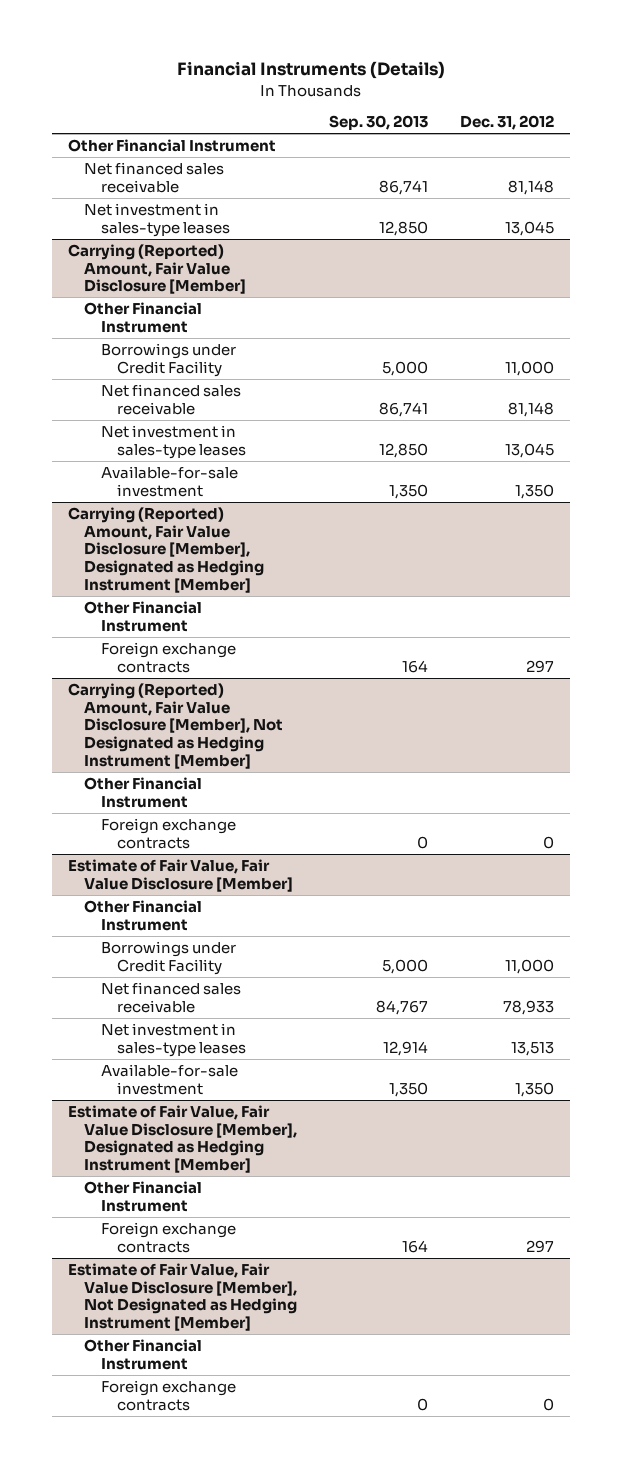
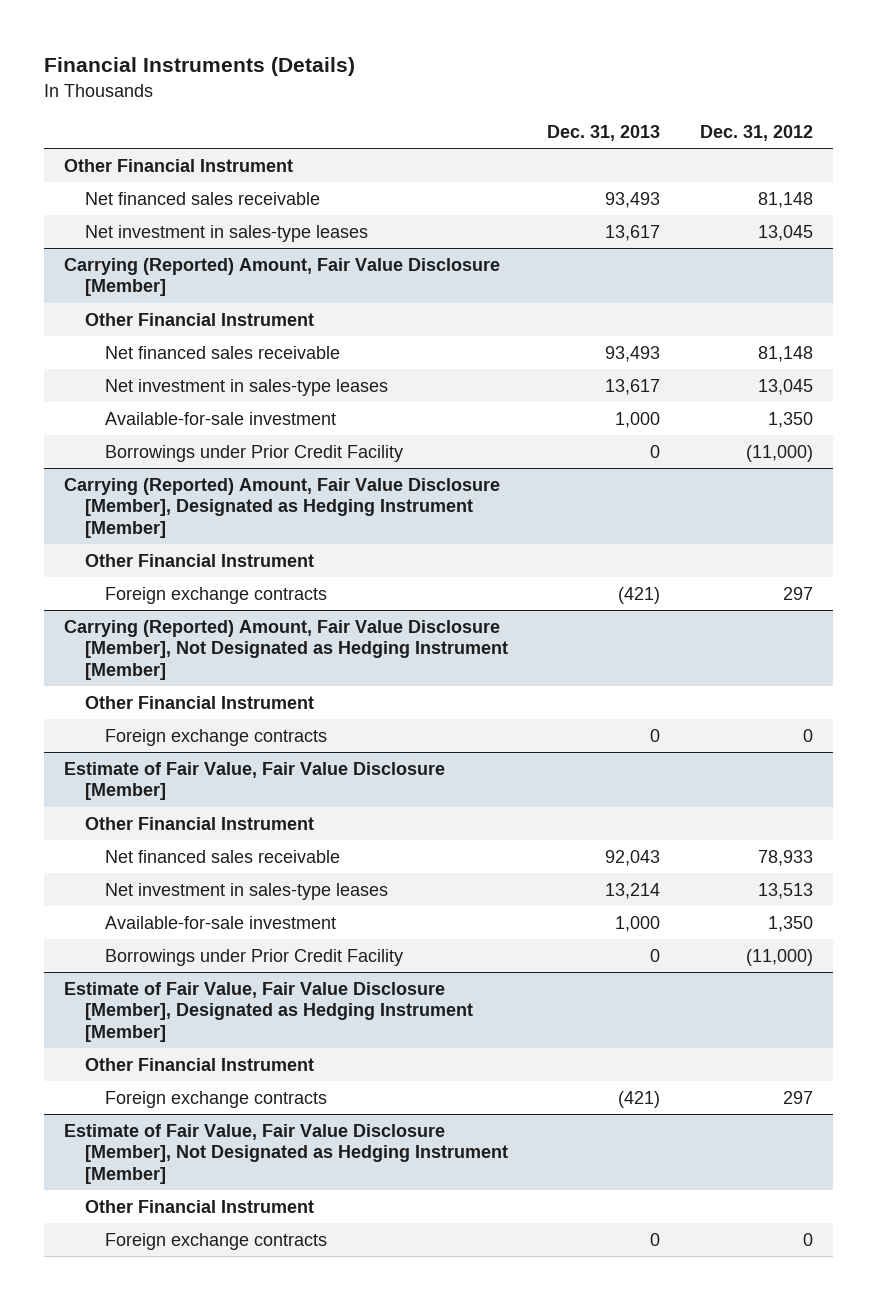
[329,115,429,131] Sep. 30, 2013 -> none
none -> [547,124,661,141] Dec. 31, 2013
[100,342,236,377] Borrowings under Credit Facility -> none
none -> [104,444,403,462] Borrowings under Prior Credit Facility
[100,940,236,975] Borrowings under Credit Facility -> none
none -> [104,948,403,966] Borrowings under Prior Credit Facility

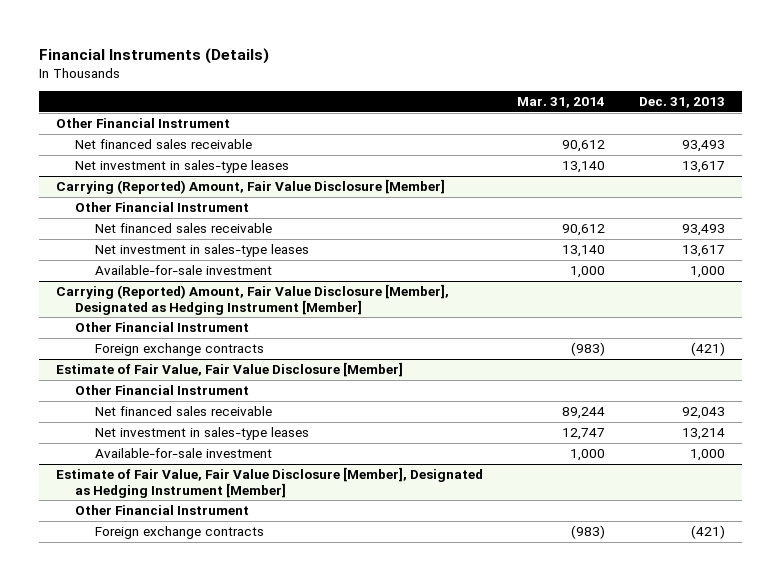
[700,124,814,141] Dec. 31, 2012 -> none
none -> [516,97,605,109] Mar. 31, 2014
[104,444,403,462] Borrowings under Prior Credit Facility -> none
[64,619,508,680] Carrying (Reported) Amount, Fair Value Disclosure [Member], Not Designated as Hedging Instrument [Member] -> none
[84,695,314,709] Other Financial Instrument -> none
[104,728,327,746] Foreign exchange contracts -> none
[104,948,403,966] Borrowings under Prior Credit Facility -> none
[64,1123,508,1184] Estimate of Fair Value, Fair Value Disclosure [Member], Not Designated as Hedging Instrument [Member] -> none
[84,1199,314,1213] Other Financial Instrument -> none
[104,1232,327,1250] Foreign exchange contracts -> none

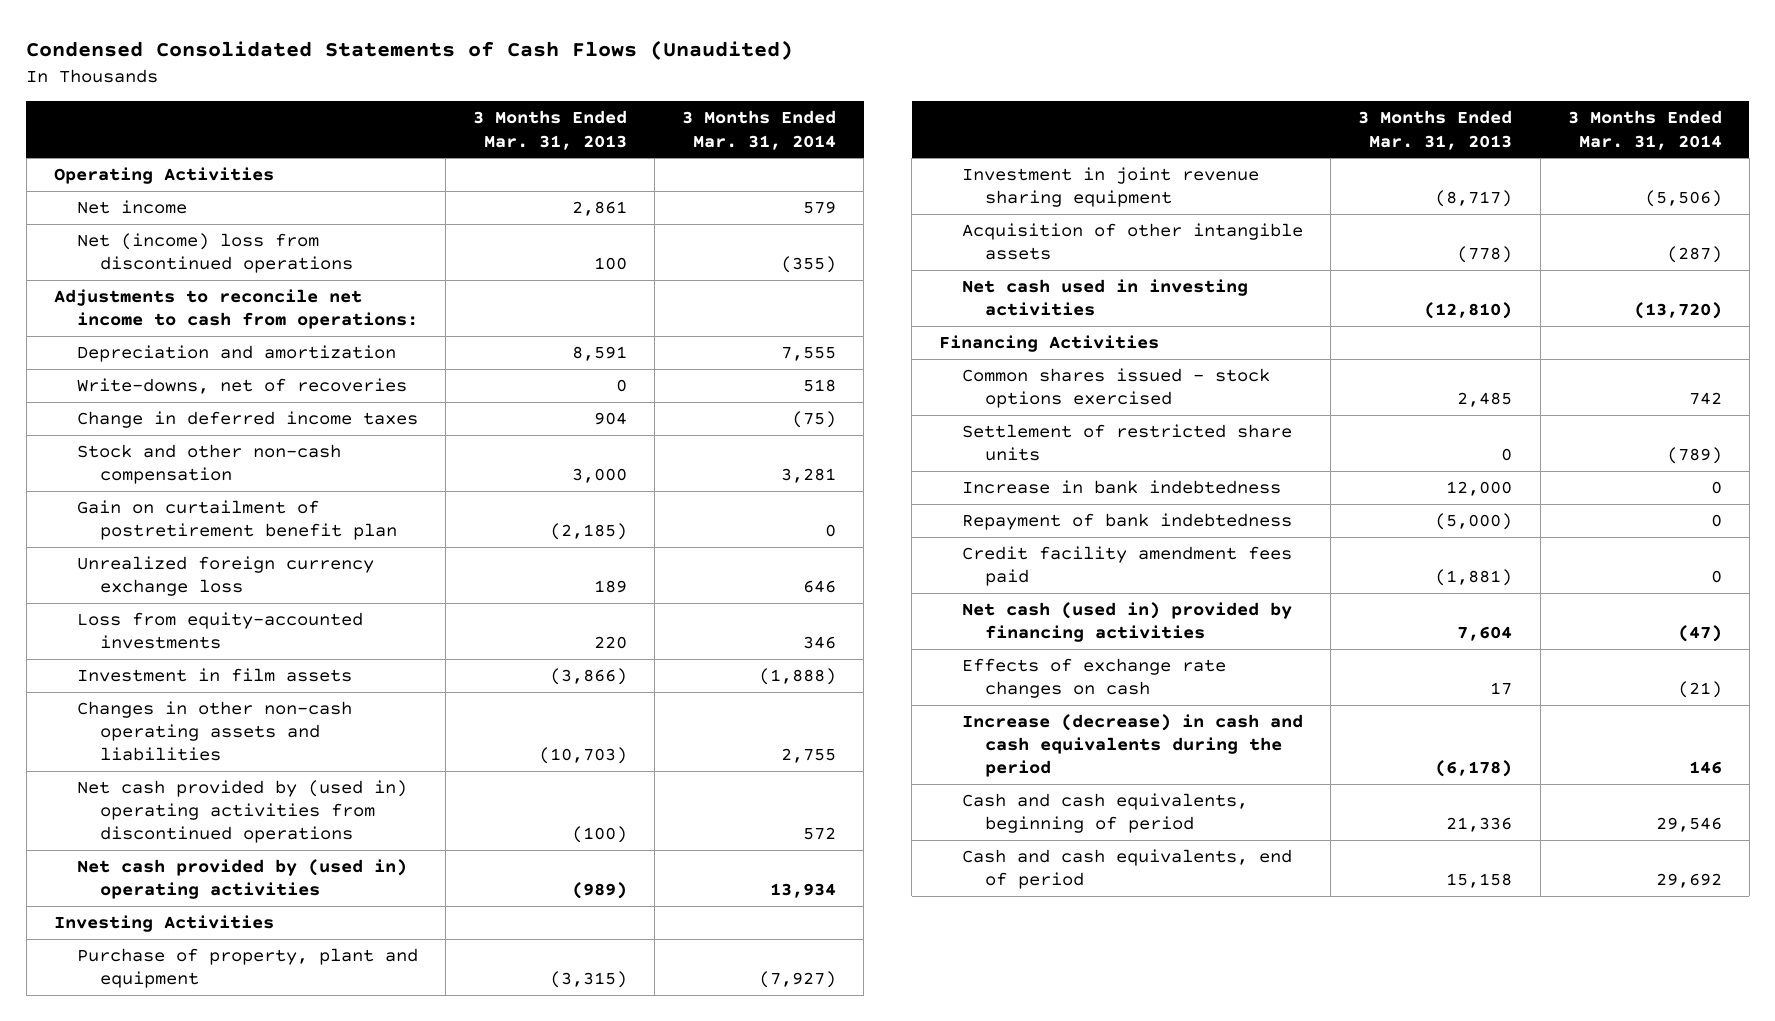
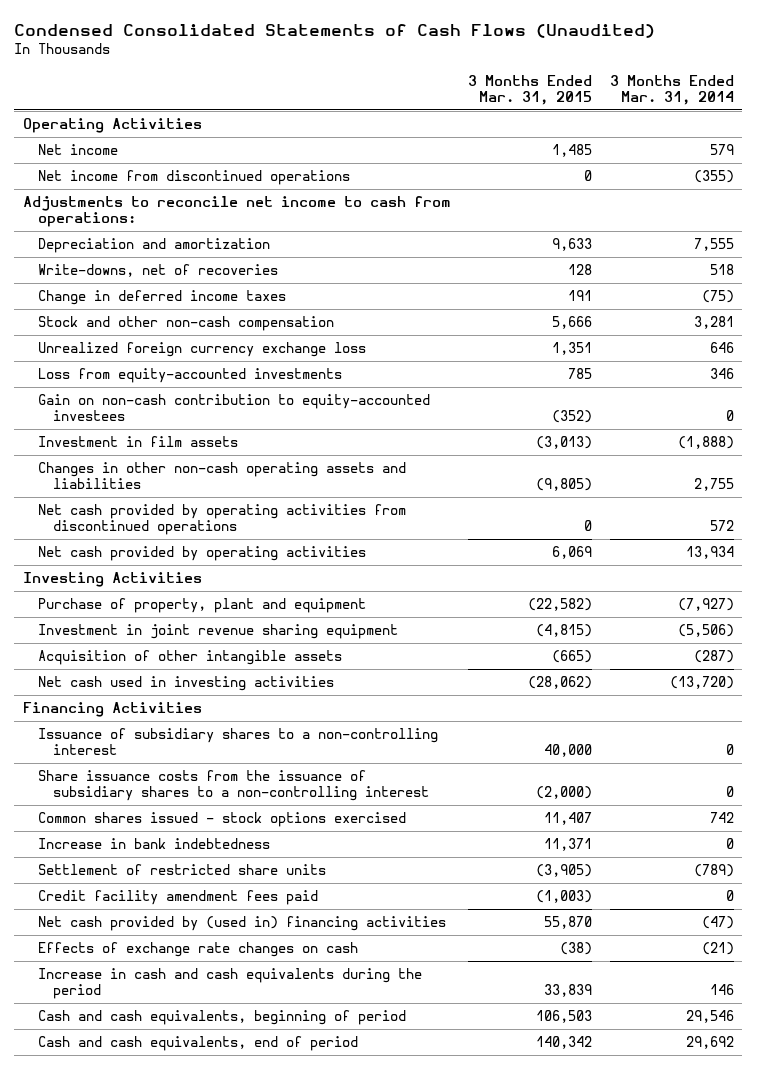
[472,110,627,150] 3 Months Ended Mar. 31, 2013 -> none
none -> [468,74,593,106] 3 Months Ended Mar. 31, 2015
[76,233,353,274] Net (income) loss from discontinued operations -> [37,170,350,186] Net income from discontinued operations
[76,500,397,541] Gain on curtailment of postretirement benefit plan -> none
none -> [37,394,430,422] Gain on non-cash contribution to equity-accounted investees
[76,780,407,844] Net cash provided by (used in) operating activities from discontinued operations -> [37,504,406,536] Net cash provided by operating activities from discontinued operations
[76,859,407,900] Net cash provided by (used in) operating activities -> [37,546,366,562] Net cash provided by operating activities
none -> [37,728,438,756] Issuance of subsidiary shares to a non-controlling interest
none -> [37,770,429,802] Share issuance costs from the issuance of subsidiary shares to a non-controlling interest
[962,513,1293,531] Repayment of bank indebtedness -> none
[962,424,1293,462] Settlement of restricted share units -> [37,864,326,876] Settlement of restricted share units
[962,602,1293,643] Net cash (used in) provided by financing activities -> [37,916,446,932] Net cash provided by (used in) financing activities
[962,714,1304,778] Increase (decrease) in cash and cash equivalents during the period -> [37,968,422,1000] Increase in cash and cash equivalents during the period

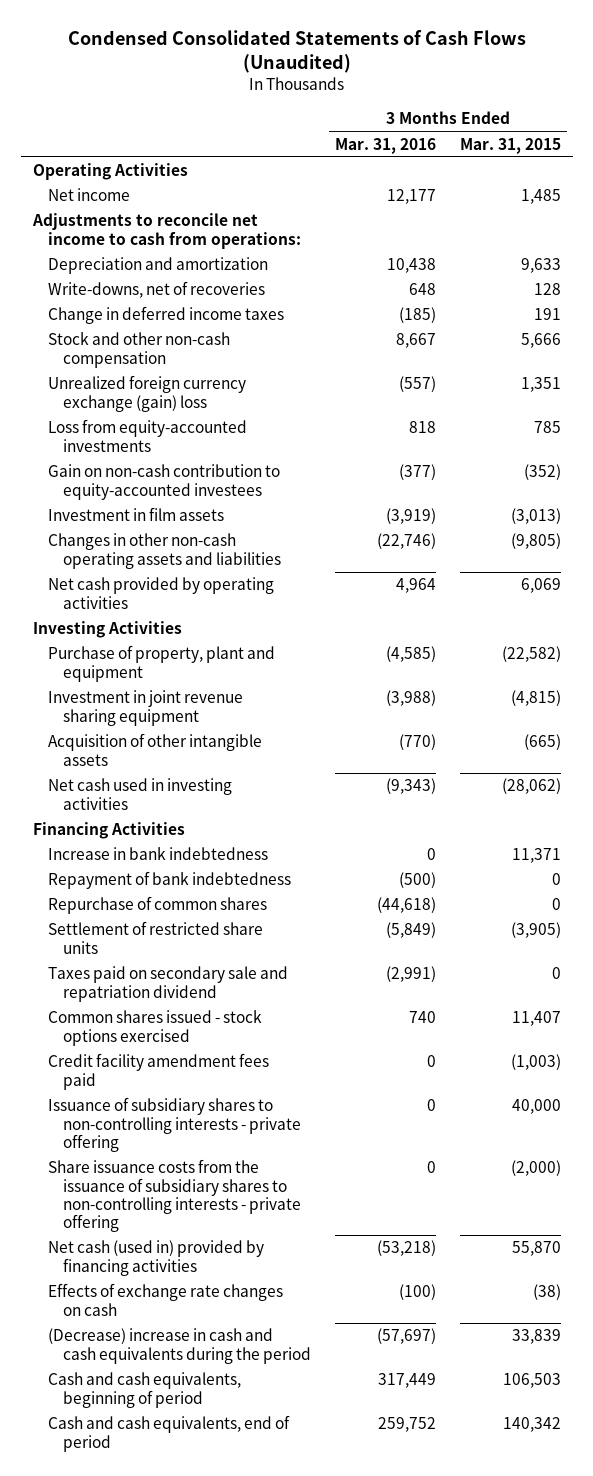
[609,74,734,106] 3 Months Ended Mar. 31, 2014 -> none
none -> [334,137,436,154] Mar. 31, 2016
[37,170,350,186] Net income from discontinued operations -> none
[37,342,366,358] Unrealized foreign currency exchange loss -> [47,375,246,412] Unrealized foreign currency exchange (gain) loss
[37,504,406,536] Net cash provided by operating activities from discontinued operations -> none
[37,728,438,756] Issuance of subsidiary shares to a non-controlling interest -> none
[37,770,429,802] Share issuance costs from the issuance of subsidiary shares to a non-controlling interest -> none
none -> [47,871,291,890] Repayment of bank indebtedness
none -> [47,896,267,915] Repurchase of common shares
none -> [47,966,288,1002] Taxes paid on secondary sale and repatriation dividend
[37,812,406,828] Common shares issued - stock options exercised -> [47,1010,262,1046] Common shares issued - stock options exercised
none -> [47,1097,301,1152] Issuance of subsidiary shares to non-controlling interests - private offering
none -> [47,1159,301,1233] Share issuance costs from the issuance of subsidiary shares to non-controlling interests - private offering
[37,916,446,932] Net cash provided by (used in) financing activities -> [47,1240,264,1276] Net cash (used in) provided by financing activities
[37,968,422,1000] Increase in cash and cash equivalents during the period -> [47,1328,311,1364] (Decrease) increase in cash and cash equivalents during the period

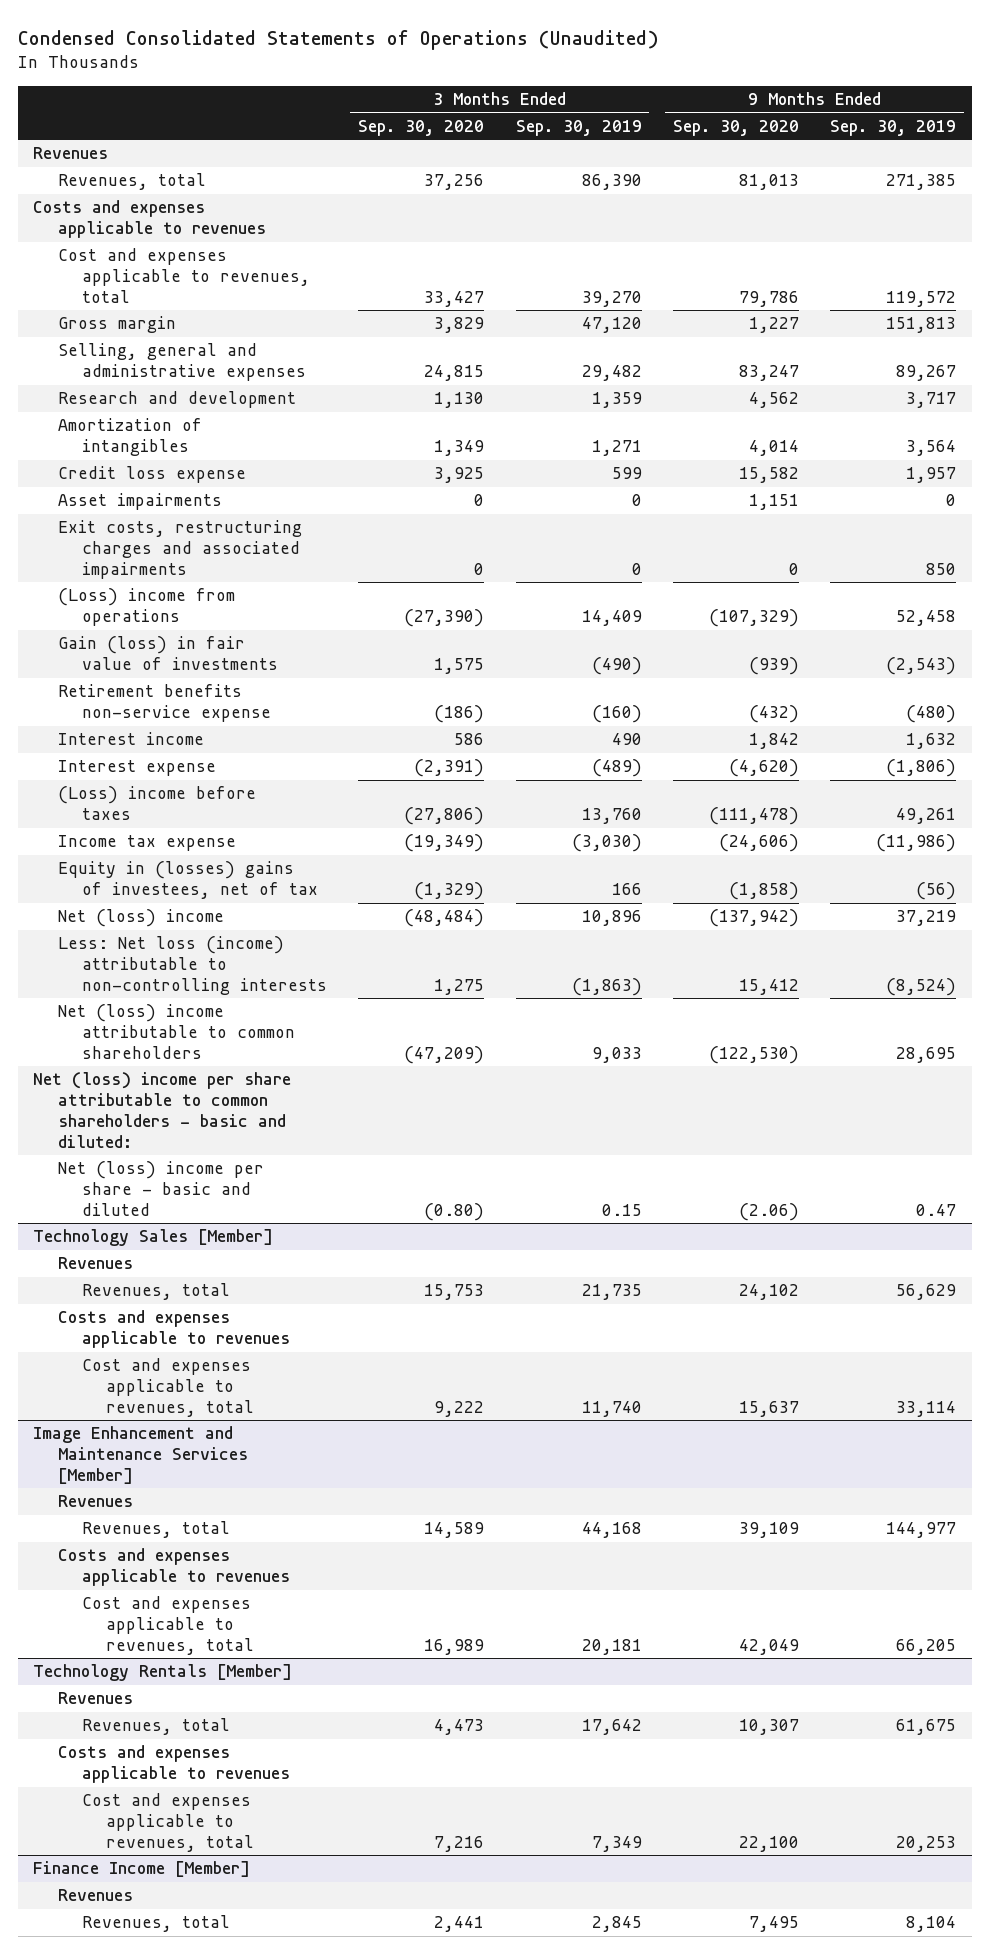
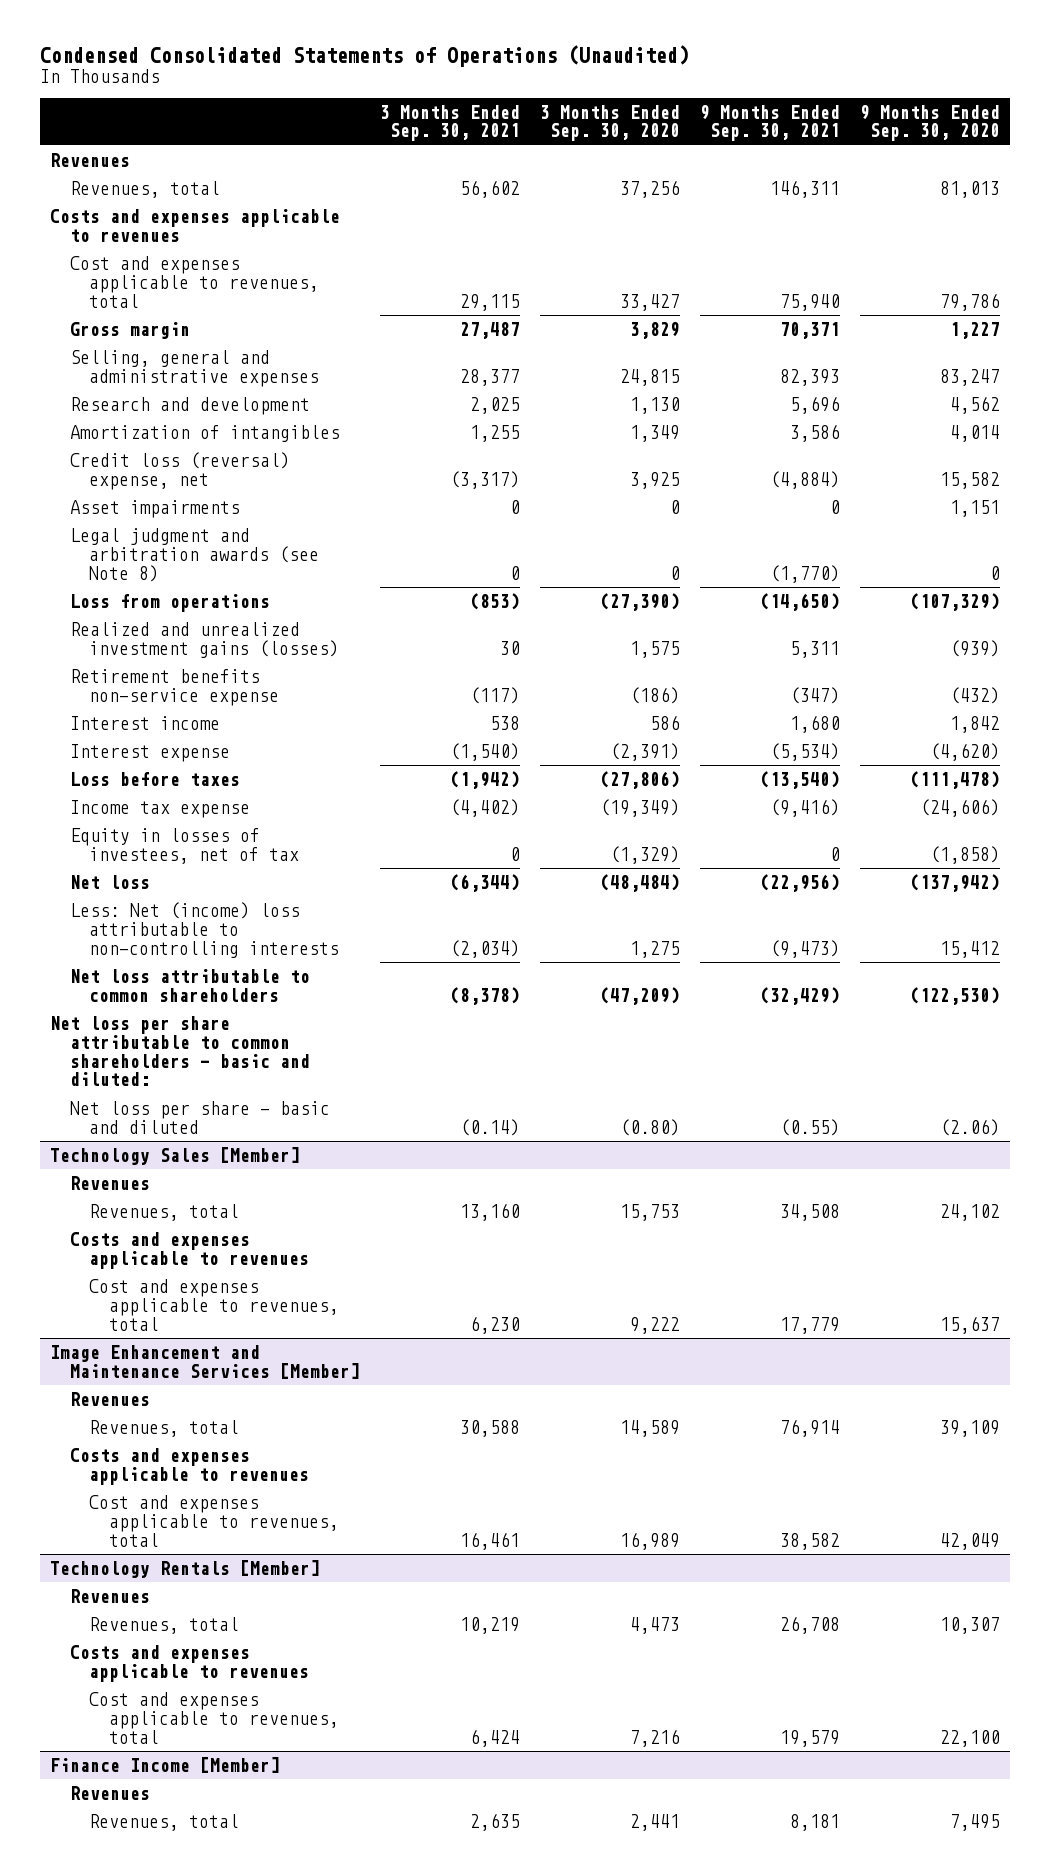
[515,119,642,136] Sep. 30, 2019 -> none
[830,119,957,136] Sep. 30, 2019 -> none
none -> [379,104,520,142] 3 Months Ended Sep. 30, 2021
none -> [699,104,840,142] 9 Months Ended Sep. 30, 2021
[57,466,246,484] Credit loss expense -> [69,451,290,490] Credit loss (reversal) expense, net
[57,520,302,580] Exit costs, restructuring charges and associated impairments -> none
none -> [69,527,320,582] Legal judgment and arbitration awards (see Note 8)
[57,588,235,627] (Loss) income from operations -> [69,593,270,612] Loss from operations
[57,636,278,671] Gain (loss) in fair value of investments -> [69,621,340,658] Realized and unrealized investment gains (losses)
[57,786,256,821] (Loss) income before taxes -> [69,771,240,786] Loss before taxes
[57,861,318,900] Equity in (losses) gains of investees, net of tax -> [69,827,300,864] Equity in losses of investees, net of tax
[57,909,224,928] Net (loss) income -> [69,874,150,889] Net loss
[57,936,327,996] Less: Net loss (income) attributable to non-controlling interests -> [69,901,340,958] Less: Net (income) loss attributable to non-controlling interests
[57,1004,295,1060] Net (loss) income attributable to common shareholders -> [69,968,310,1002] Net loss attributable to common shareholders
[33,1072,292,1148] Net (loss) income per share attributable to common shareholders - basic and diluted: -> [50,1015,310,1087] Net loss per share attributable to common shareholders - basic and diluted:
[57,1161,264,1217] Net (loss) income per share - basic and diluted -> [69,1100,330,1134] Net loss per share - basic and diluted

